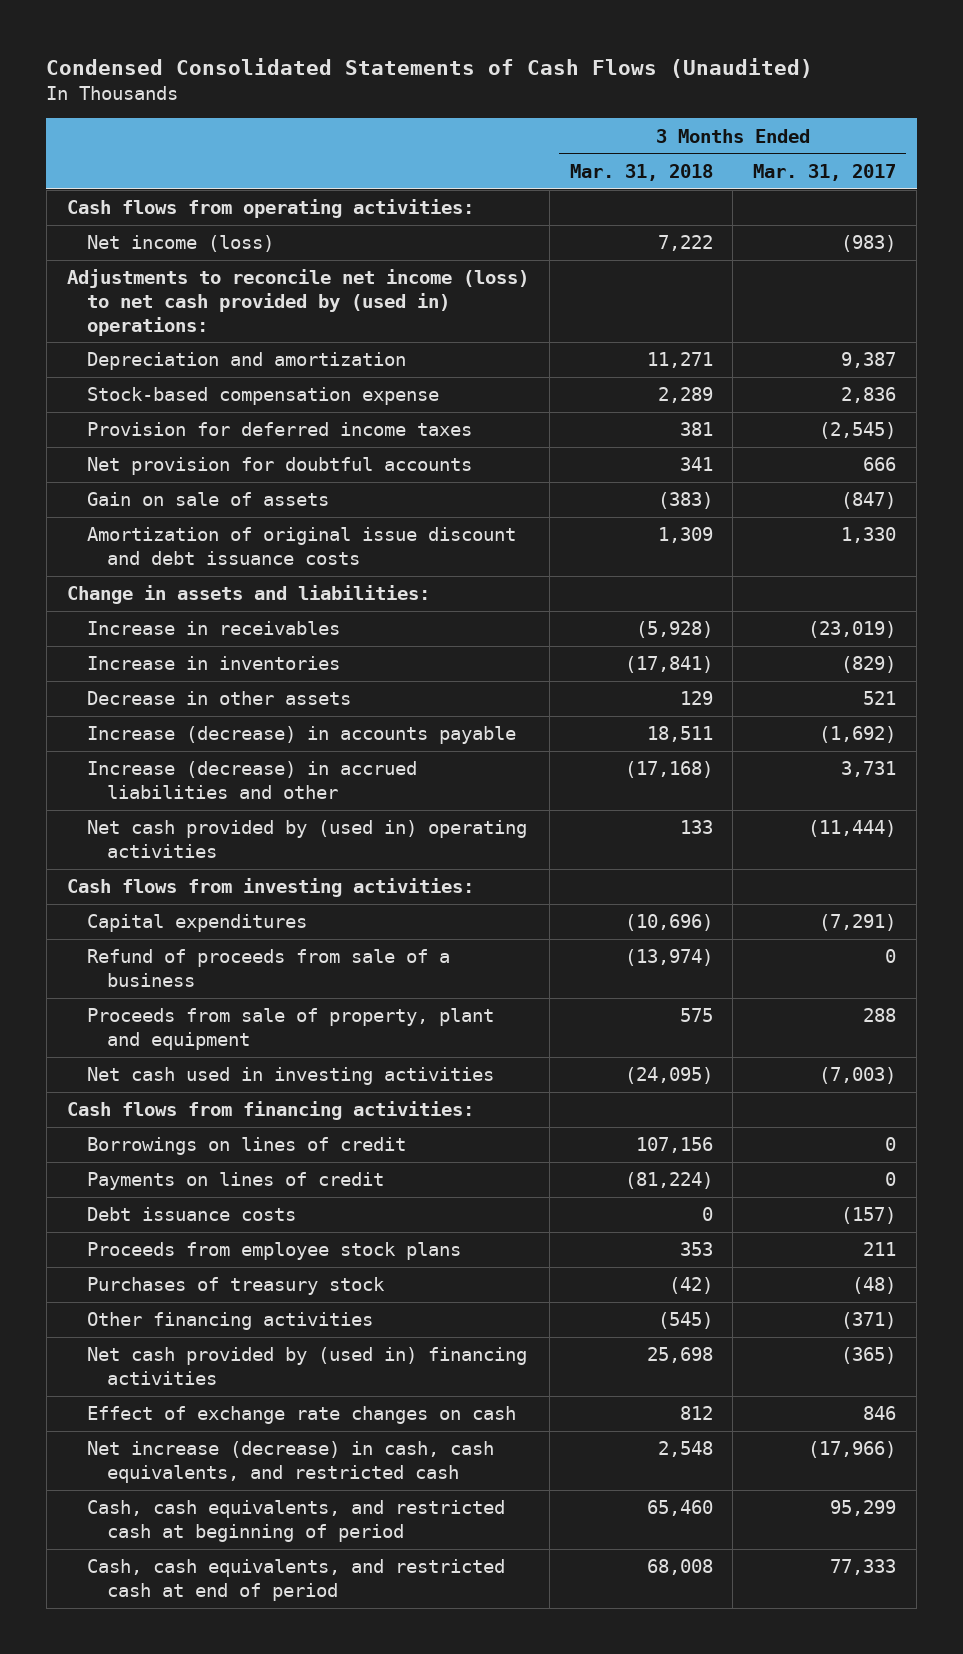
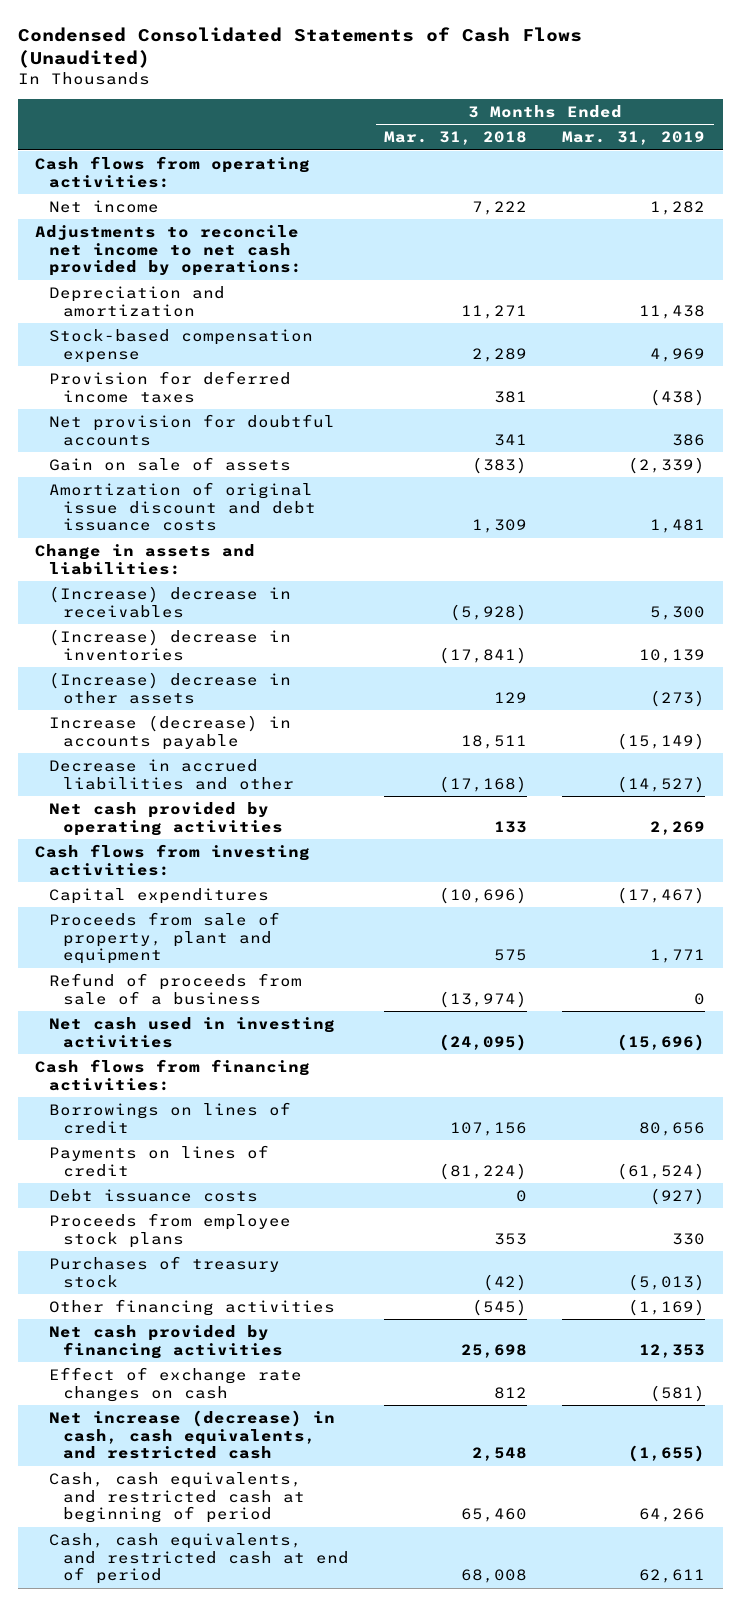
[753,164,897,182] Mar. 31, 2017 -> none
none -> [562,131,706,146] Mar. 31, 2019
[86,235,274,253] Net income (loss) -> [49,199,160,213] Net income
[66,269,529,336] Adjustments to reconcile net income (loss) to net cash provided by (used in) operations: -> [35,224,303,277] Adjustments to reconcile net income to net cash provided by operations:
[86,621,340,636] Increase in receivables -> [49,585,292,618] (Increase) decrease in receivables
[86,656,340,671] Increase in inventories -> [49,628,292,661] (Increase) decrease in inventories
[86,691,351,706] Decrease in other assets -> [49,671,292,704] (Increase) decrease in other assets
[86,761,417,799] Increase (decrease) in accrued liabilities and other -> [49,758,295,790] Decrease in accrued liabilities and other
[86,820,527,858] Net cash provided by (used in) operating activities -> [49,801,284,836] Net cash provided by operating activities
[86,949,450,987] Refund of proceeds from sale of a business -> [49,972,303,1005] Refund of proceeds from sale of a business
[86,1347,527,1385] Net cash provided by (used in) financing activities -> [49,1324,284,1359] Net cash provided by financing activities

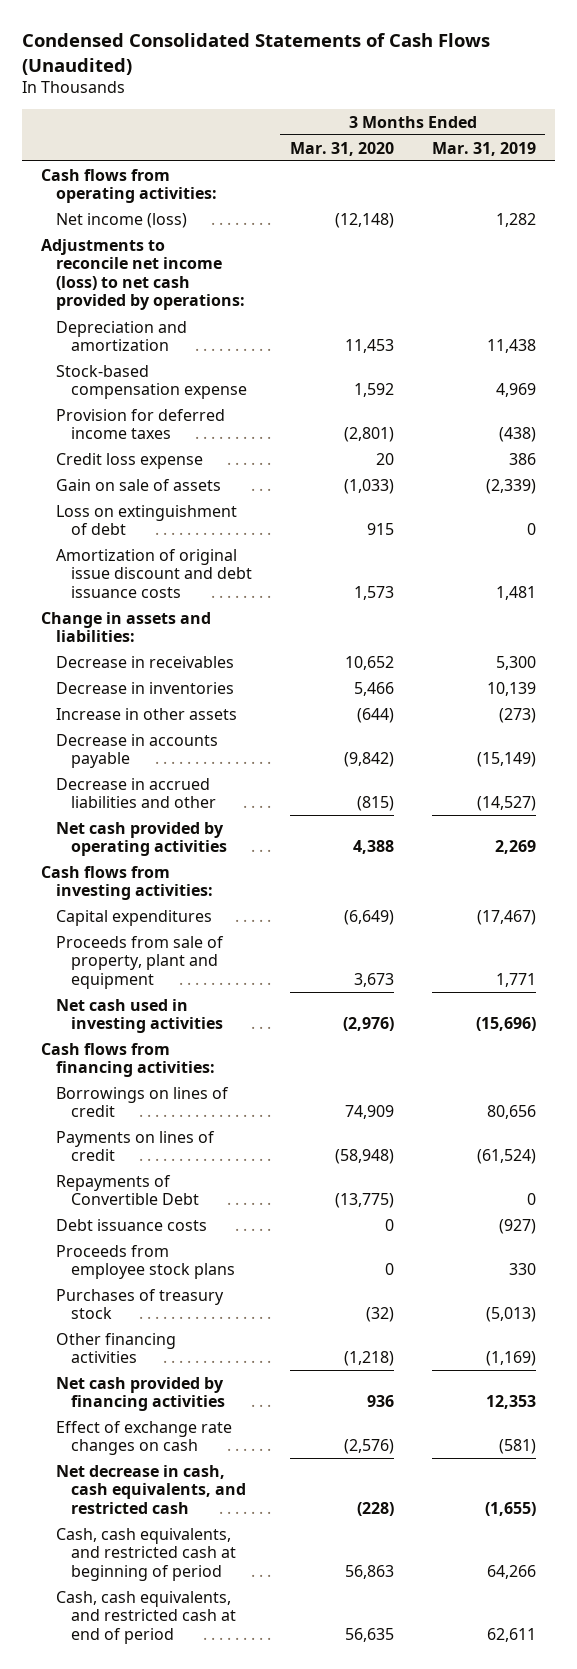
[384,131,528,146] Mar. 31, 2018 -> none
none -> [289,141,394,156] Mar. 31, 2020
[49,199,160,213] Net income -> [55,212,187,228] Net income (loss)
[35,224,303,277] Adjustments to reconcile net income to net cash provided by operations: -> [40,238,245,311] Adjustments to reconcile net income (loss) to net cash provided by operations:
[49,413,336,446] Net provision for doubtful accounts -> [55,452,203,469] Credit loss expense
none -> [55,504,237,536] Loss on extinguishment of debt
[49,585,292,618] (Increase) decrease in receivables -> [55,655,234,668] Decrease in receivables
[49,628,292,661] (Increase) decrease in inventories -> [55,681,234,694] Decrease in inventories
[49,671,292,704] (Increase) decrease in other assets -> [55,707,237,720] Increase in other assets
[49,714,292,750] Increase (decrease) in accounts payable -> [55,733,218,769] Decrease in accounts payable
[49,972,303,1005] Refund of proceeds from sale of a business -> none
none -> [55,1174,199,1206] Repayments of Convertible Debt
[49,1409,336,1460] Net increase (decrease) in cash, cash equivalents, and restricted cash -> [55,1464,246,1514] Net decrease in cash, cash equivalents, and restricted cash

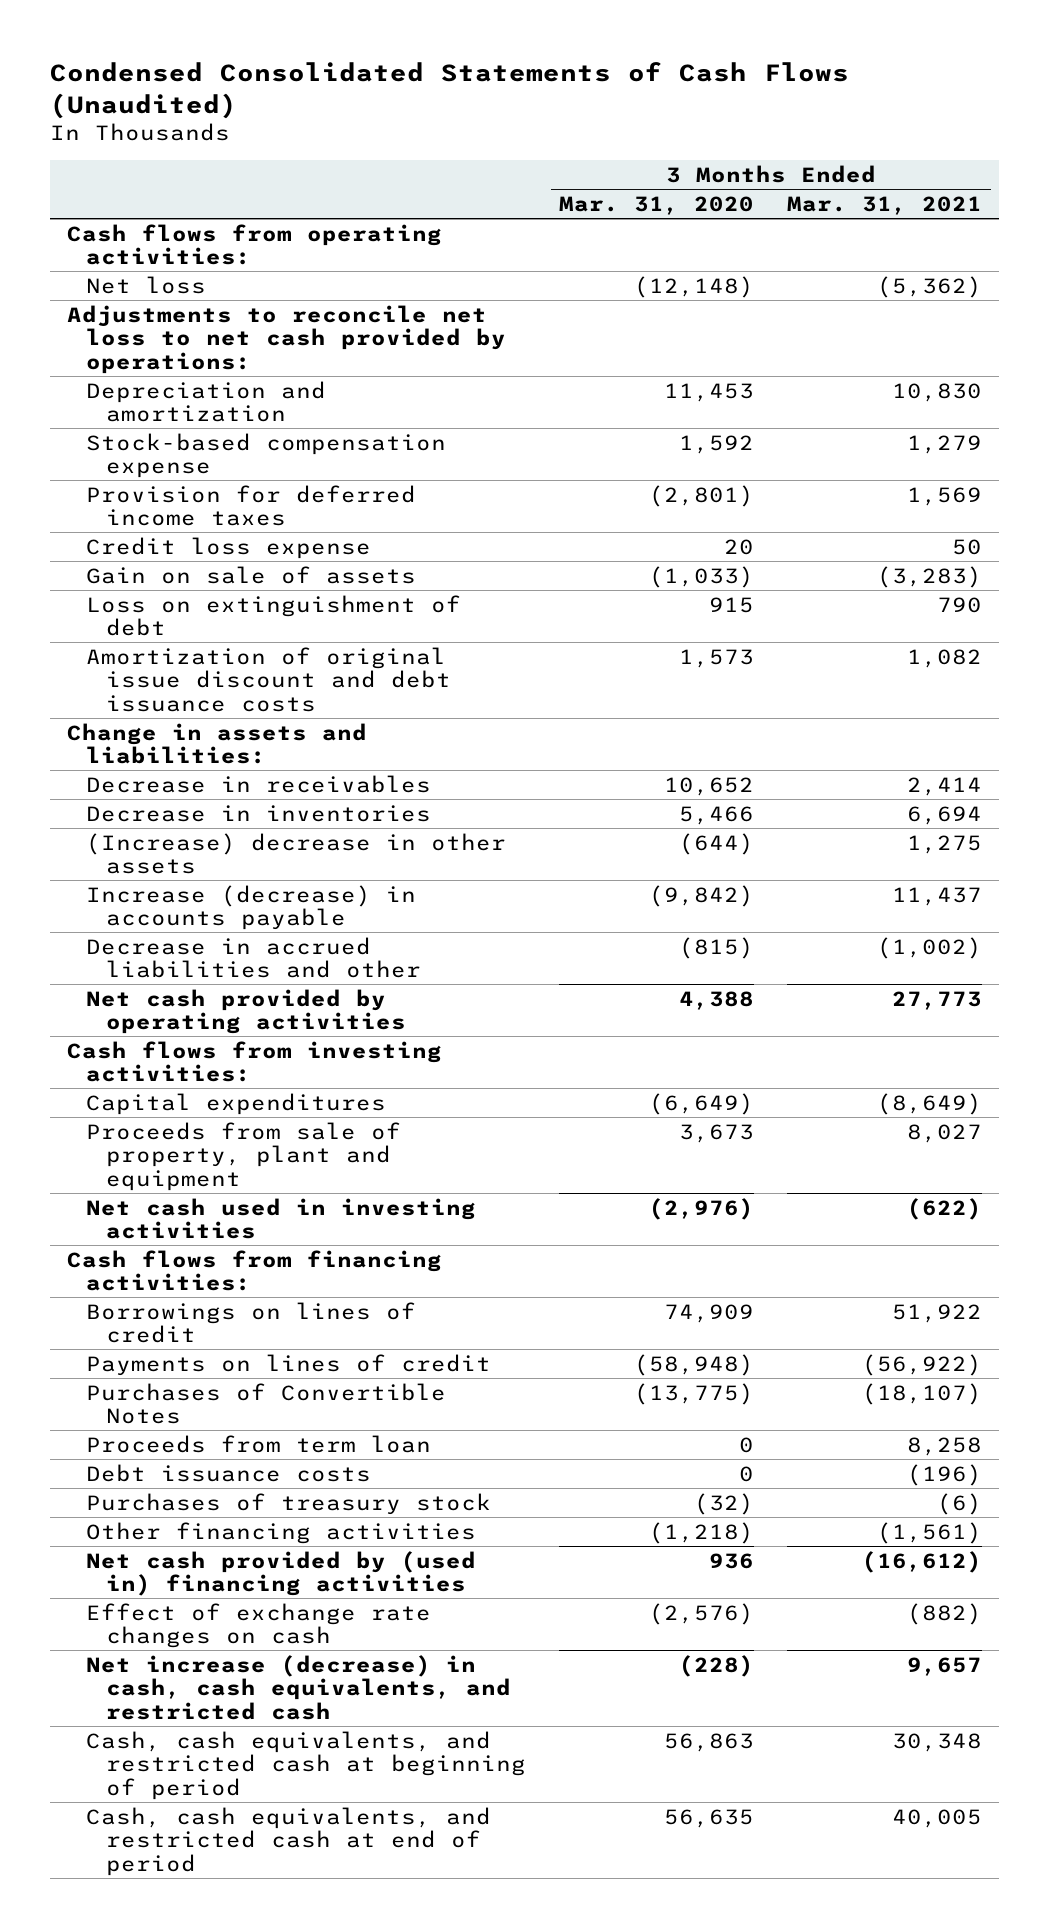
[431,141,536,156] Mar. 31, 2019 -> none
none -> [787,195,983,215] Mar. 31, 2021
[55,212,187,228] Net income (loss) -> [86,275,207,294] Net loss
[40,238,245,311] Adjustments to reconcile net income (loss) to net cash provided by operations: -> [66,304,507,374] Adjustments to reconcile net loss to net cash provided by operations:
[55,707,237,720] Increase in other assets -> [86,832,507,875] (Increase) decrease in other assets
[55,733,218,769] Decrease in accounts payable -> [86,884,417,931] Increase (decrease) in accounts payable
[55,1174,199,1206] Repayments of Convertible Debt -> [86,1382,447,1425] Purchases of Convertible Notes
none -> [86,1434,432,1453] Proceeds from term loan
[55,1244,235,1280] Proceeds from employee stock plans -> none
[55,1376,225,1412] Net cash provided by financing activities -> [86,1550,477,1597] Net cash provided by (used in) financing activities
[55,1464,246,1514] Net decrease in cash, cash equivalents, and restricted cash -> [86,1654,511,1720] Net increase (decrease) in cash, cash equivalents, and restricted cash

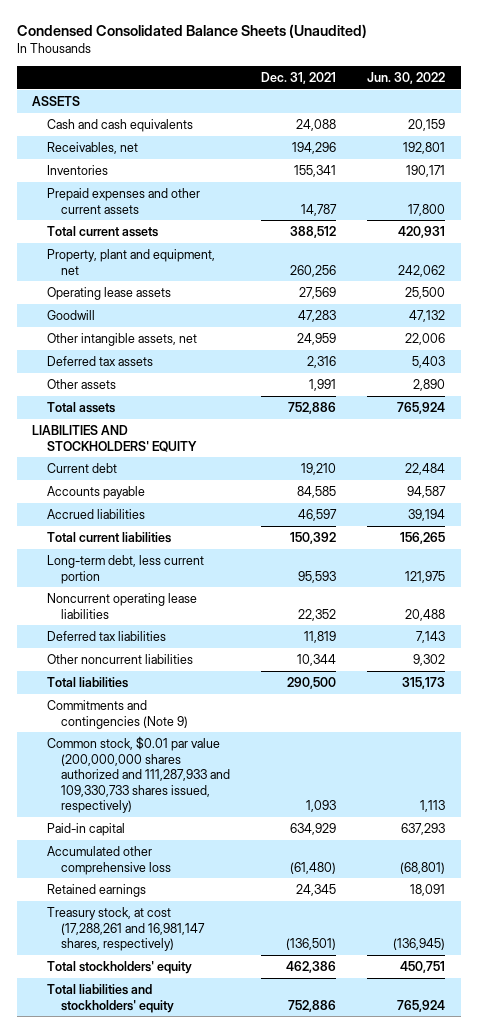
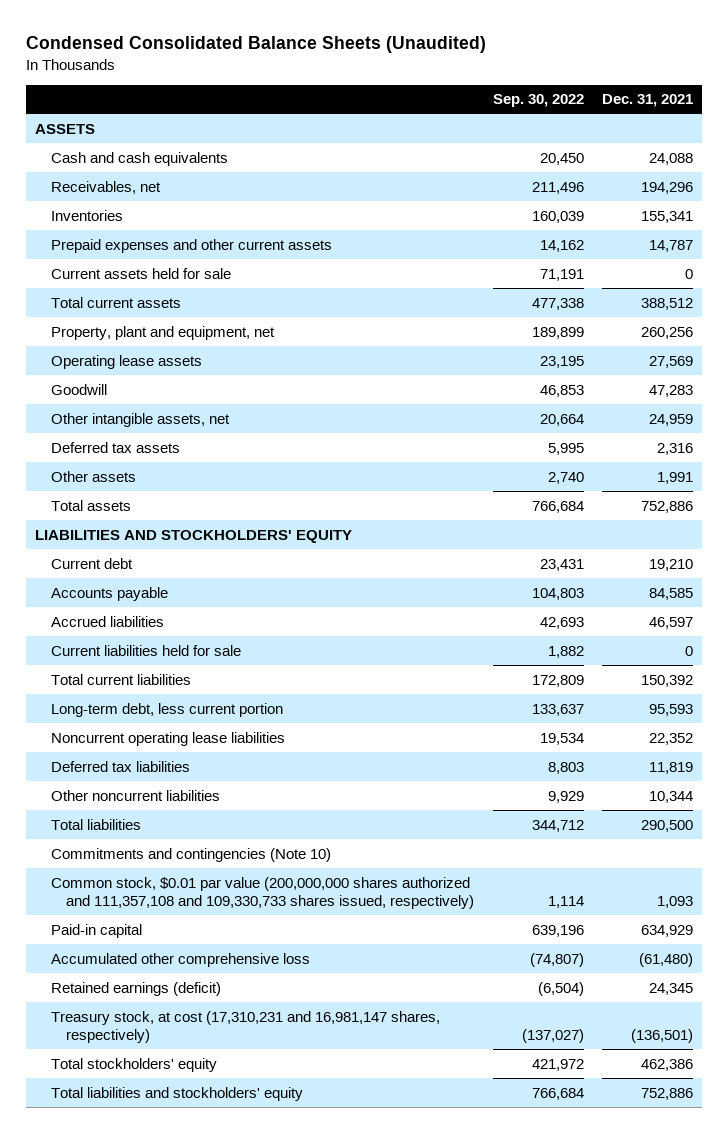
[367,71,446,84] Jun. 30, 2022 -> none
none -> [492,94,584,108] Sep. 30, 2022
none -> [50,267,231,279] Current assets held for sale
none -> [50,644,241,656] Current liabilities held for sale
[46,700,189,729] Commitments and contingencies (Note 9) -> [50,847,331,862] Commitments and contingencies (Note 10)
[46,736,231,814] Common stock, $0.01 par value (200,000,000 shares authorized and 111,287,933 and 109,330,733 shares issued, respectively) -> [50,876,475,909] Common stock, $0.01 par value (200,000,000 shares authorized and 111,357,108 and 109,330,733 shares issued, respectively)
[46,884,146,898] Retained earnings -> [50,981,221,996] Retained earnings (deficit)
[46,907,206,952] Treasury stock, at cost (17,288,261 and 16,981,147 shares, respectively) -> [50,1010,440,1043] Treasury stock, at cost (17,310,231 and 16,981,147 shares, respectively)

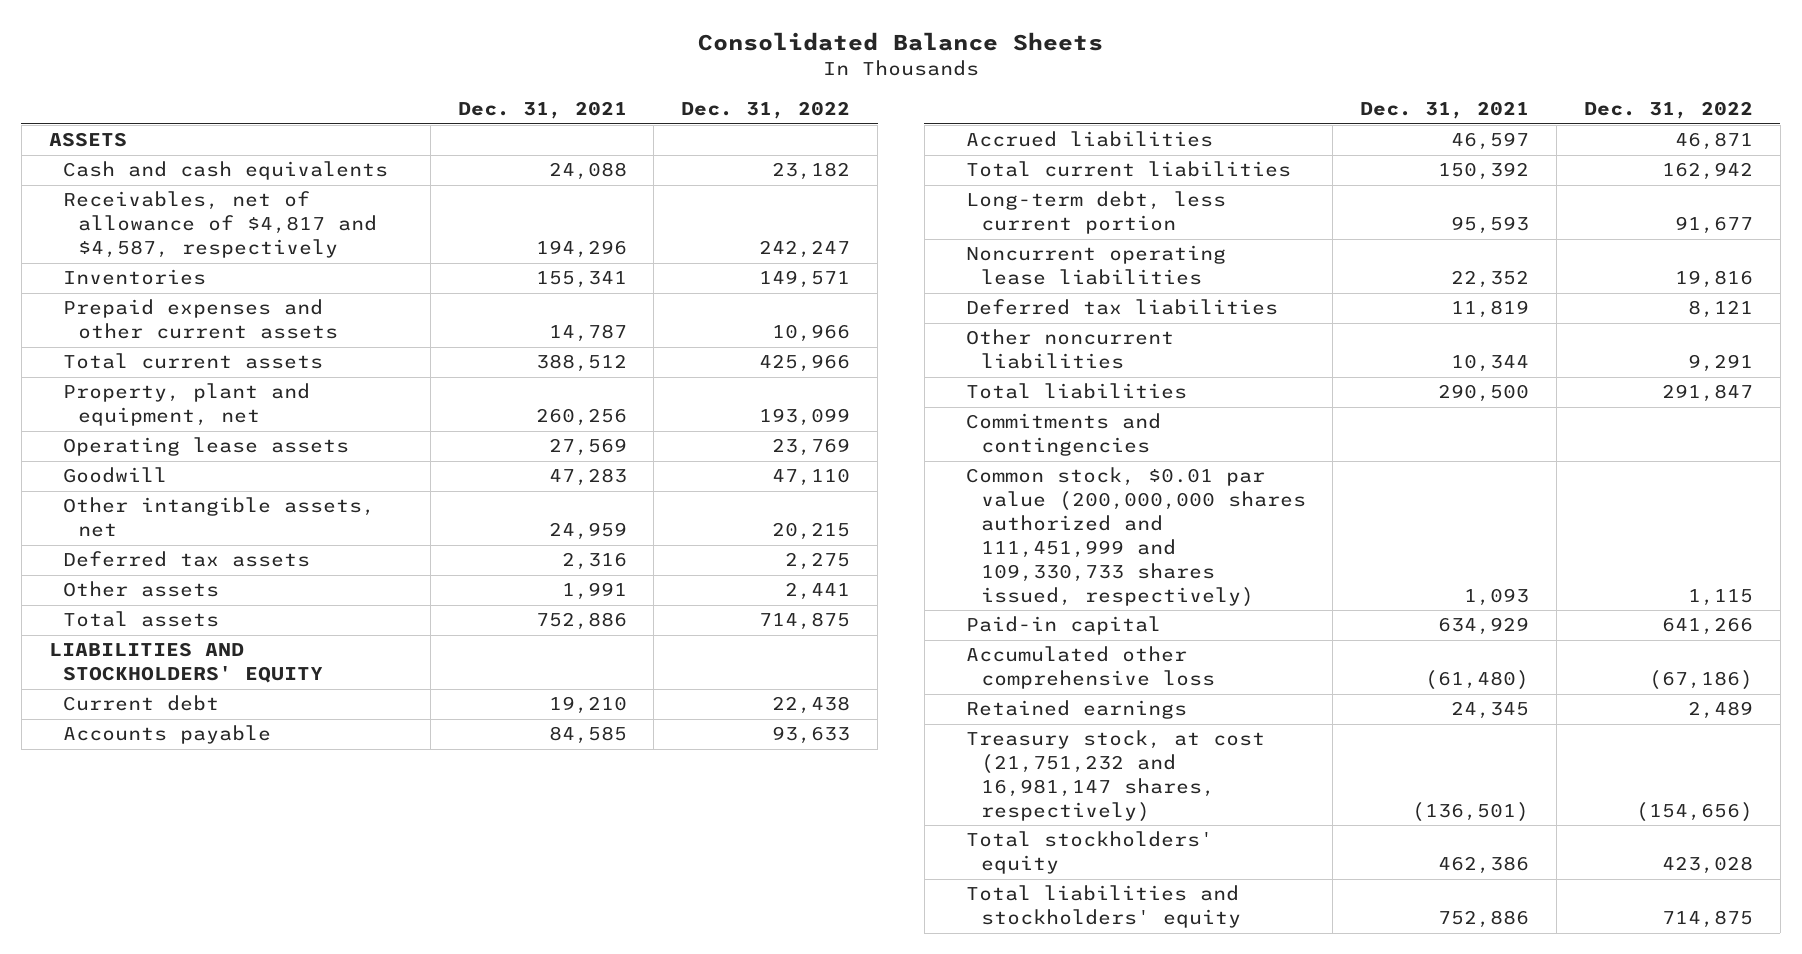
[25,36,486,54] Condensed Consolidated Balance Sheets (Unaudited) -> [697,32,1103,52] Consolidated Balance Sheets
[492,94,584,108] Sep. 30, 2022 -> none
none -> [681,101,851,120] Dec. 31, 2022
[50,180,161,194] Receivables, net -> [63,191,377,259] Receivables, net of allowance of $4,817 and $4,587, respectively
[50,267,231,279] Current assets held for sale -> none
[50,644,241,656] Current liabilities held for sale -> none
[50,847,331,862] Commitments and contingencies (Note 10) -> [965,413,1161,457] Commitments and contingencies
[50,876,475,909] Common stock, $0.01 par value (200,000,000 shares authorized and 111,357,108 and 109,330,733 shares issued, respectively) -> [965,467,1306,607] Common stock, $0.01 par value (200,000,000 shares authorized and 111,451,999 and 109,330,733 shares issued, respectively)
[50,981,221,996] Retained earnings (deficit) -> [965,700,1187,720] Retained earnings
[50,1010,440,1043] Treasury stock, at cost (17,310,231 and 16,981,147 shares, respectively) -> [965,730,1265,822] Treasury stock, at cost (21,751,232 and 16,981,147 shares, respectively)

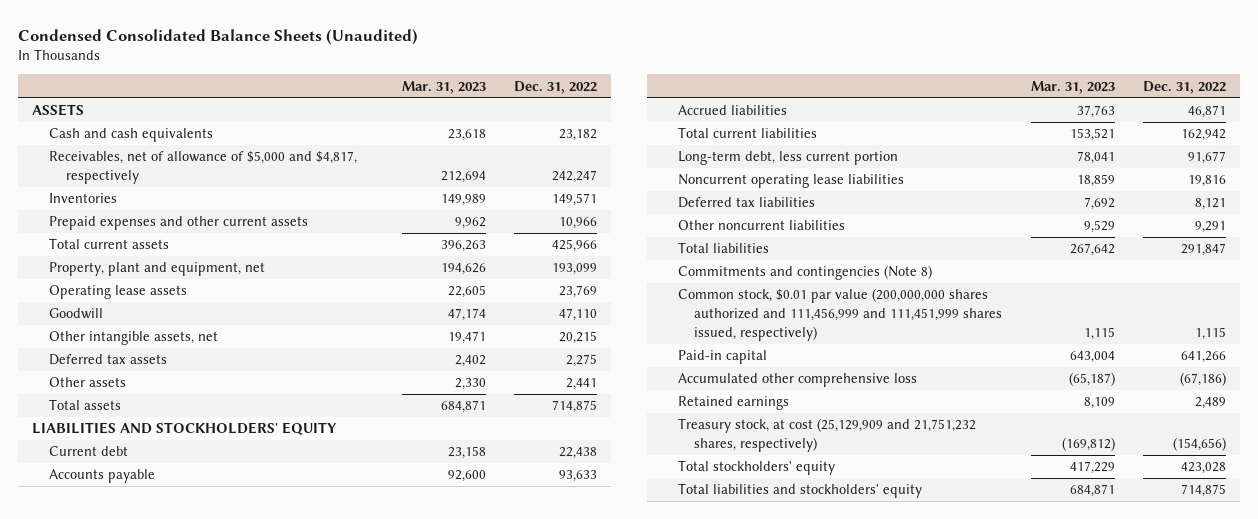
[697,32,1103,52] Consolidated Balance Sheets -> [18,28,419,45] Condensed Consolidated Balance Sheets (Unaudited)
[457,101,627,120] Dec. 31, 2021 -> none
none -> [401,80,486,94] Mar. 31, 2023
[63,191,377,259] Receivables, net of allowance of $4,817 and $4,587, respectively -> [49,151,358,184] Receivables, net of allowance of $5,000 and $4,817, respectively
[965,413,1161,457] Commitments and contingencies -> [677,265,932,281] Commitments and contingencies (Note 8)
[965,467,1306,607] Common stock, $0.01 par value (200,000,000 shares authorized and 111,451,999 and 109,330,733 shares issued, respectively) -> [677,288,1003,341] Common stock, $0.01 par value (200,000,000 shares authorized and 111,456,999 and 111,451,999 shares issued, respectively)
[965,730,1265,822] Treasury stock, at cost (21,751,232 and 16,981,147 shares, respectively) -> [677,418,976,452] Treasury stock, at cost (25,129,909 and 21,751,232 shares, respectively)

